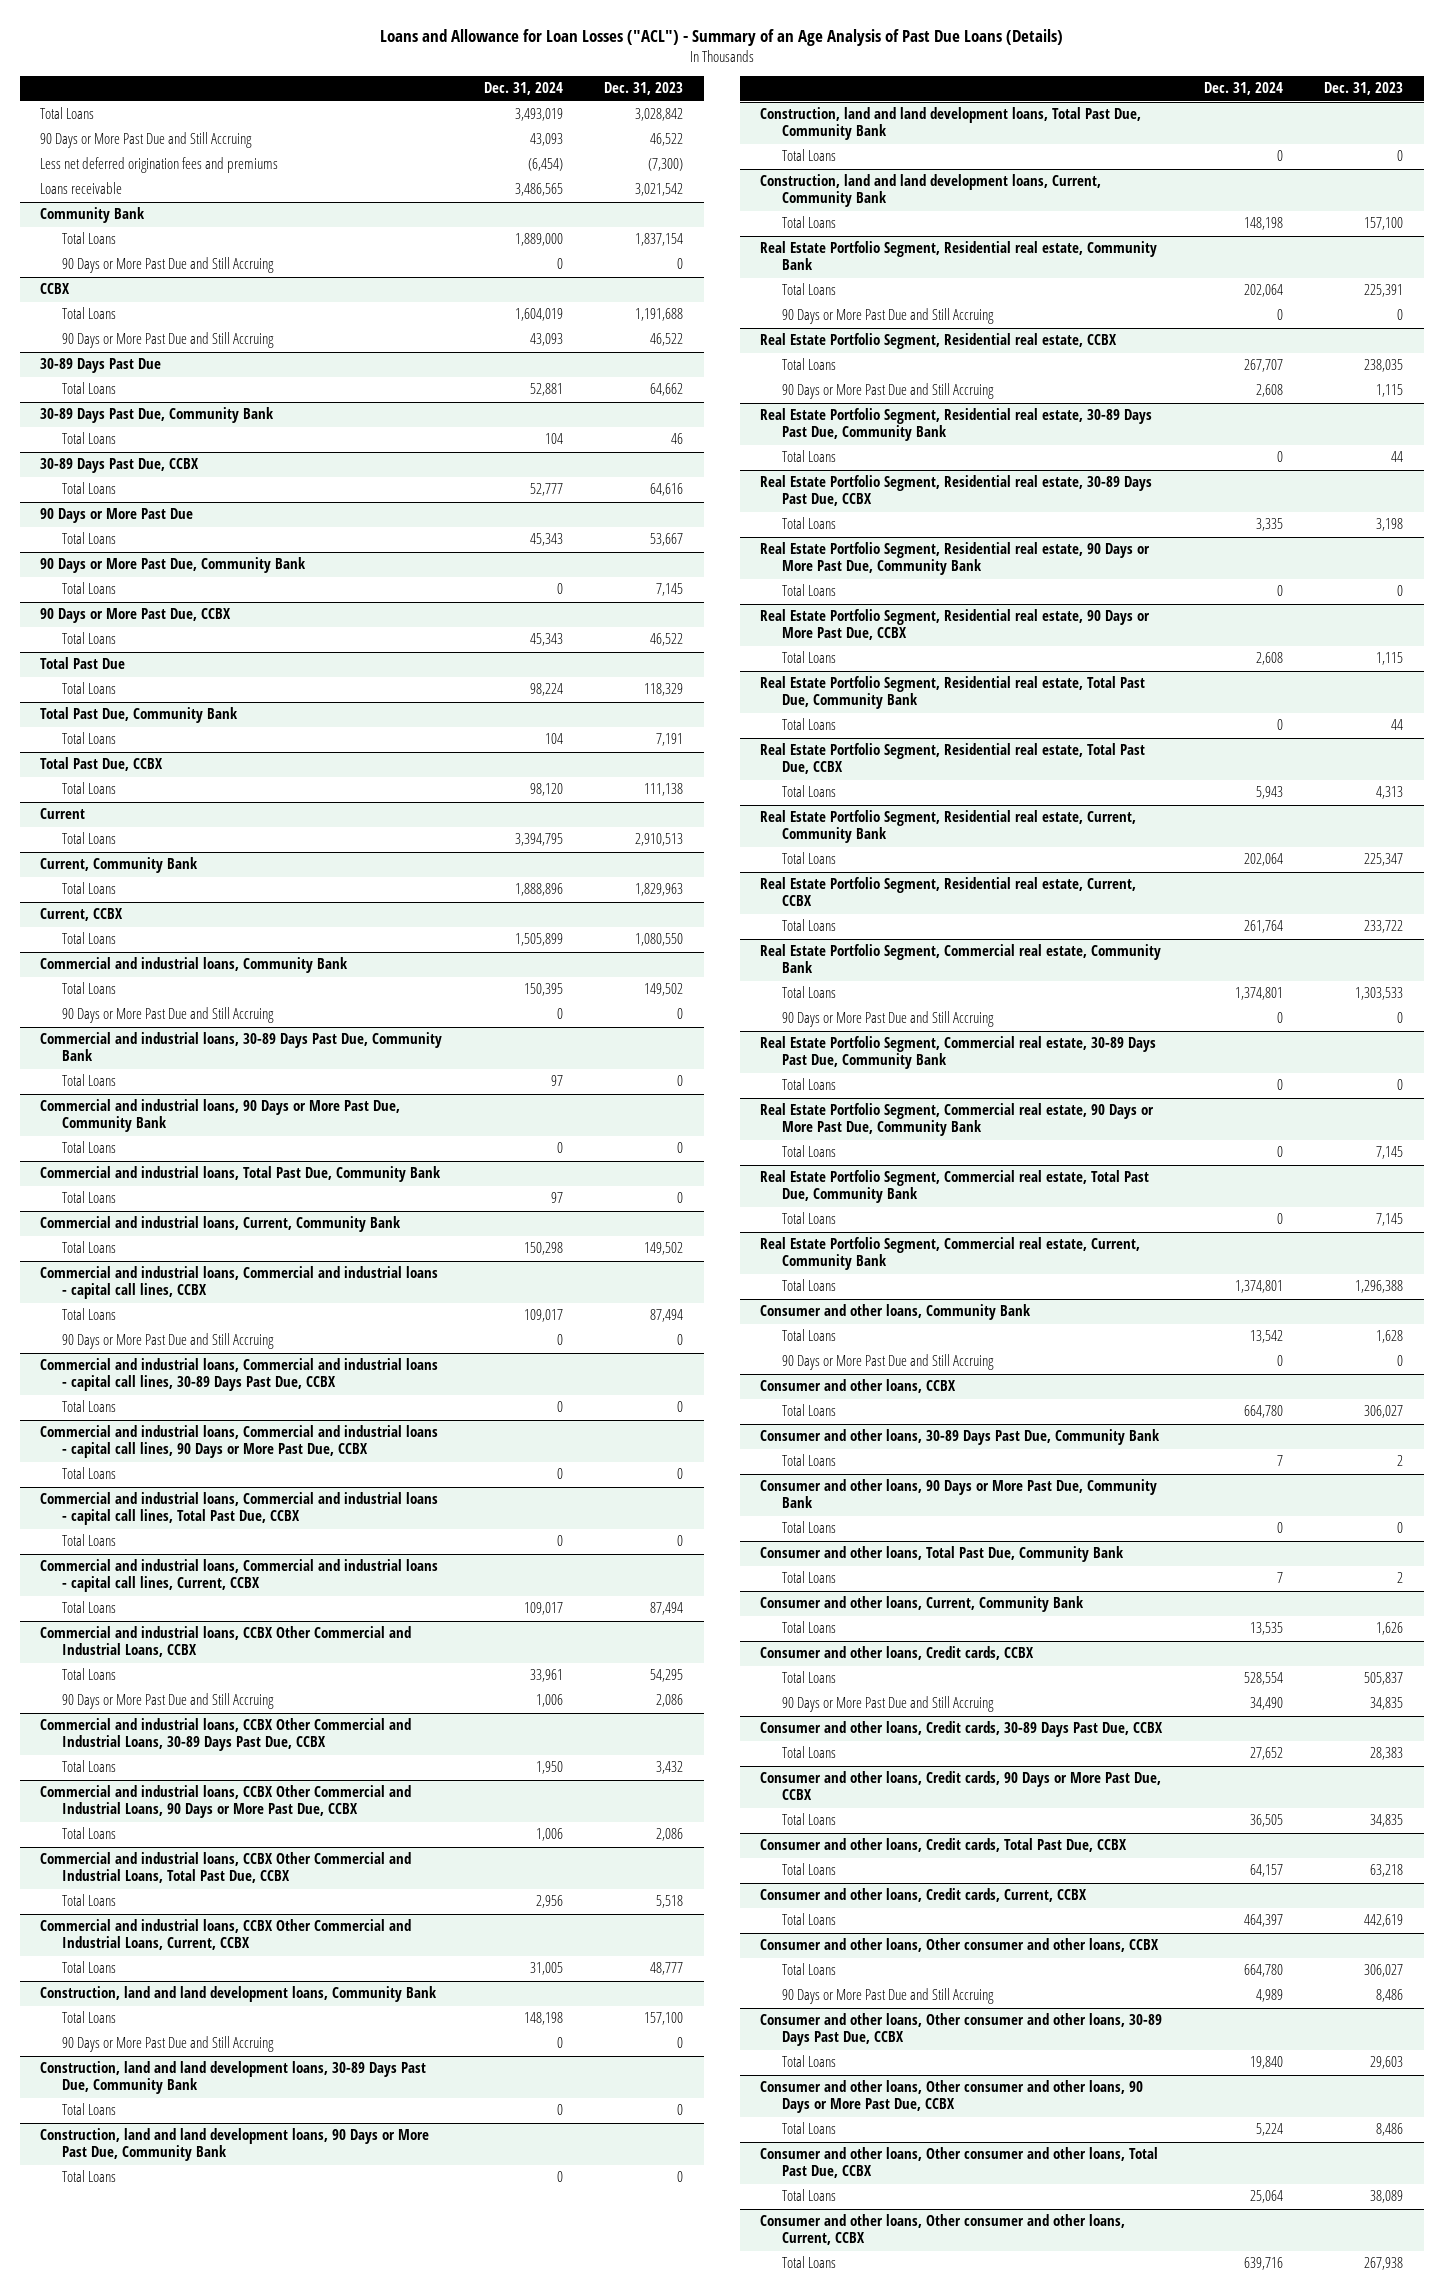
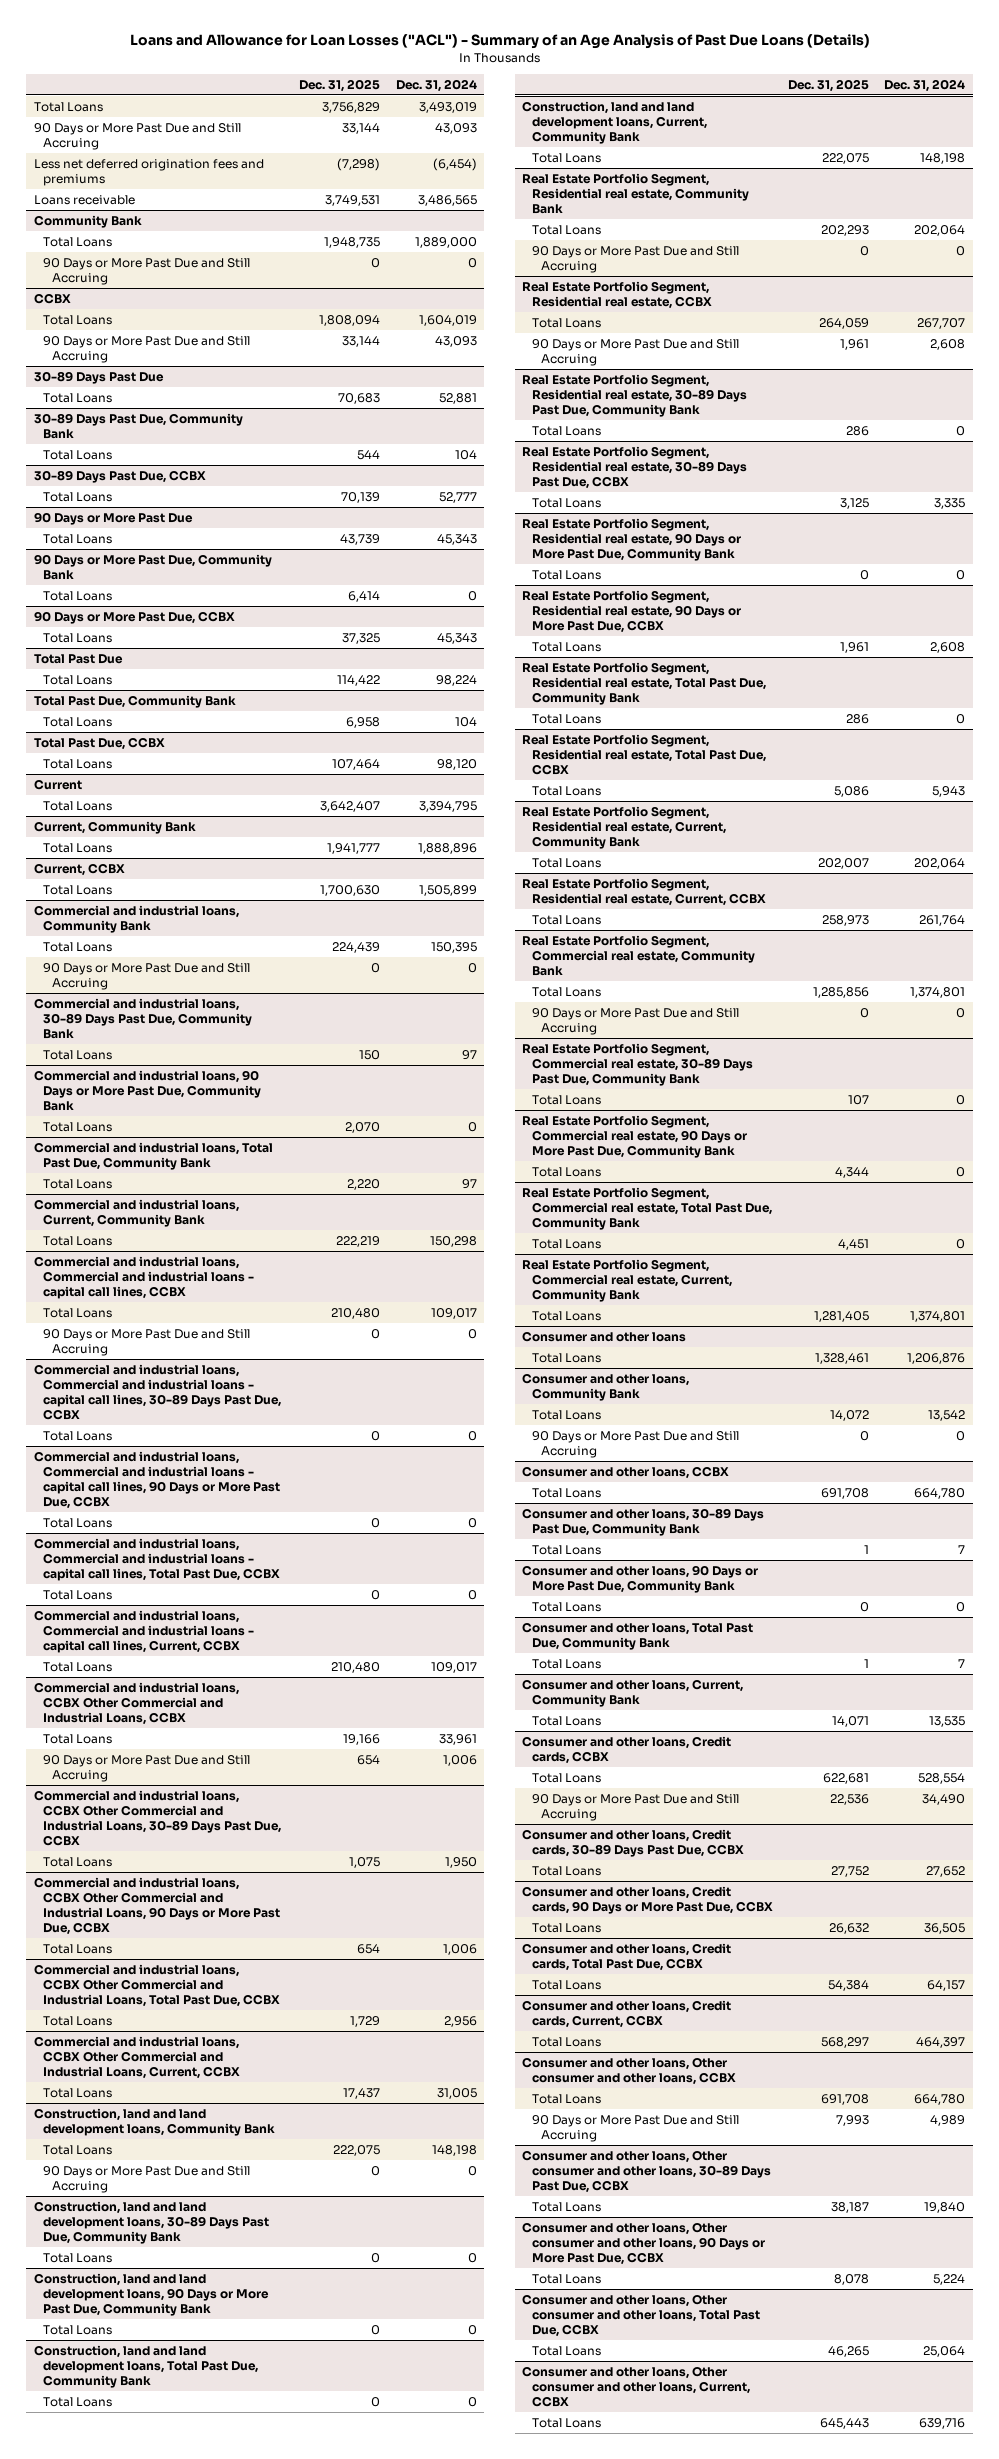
[603,82,683,96] Dec. 31, 2023 -> none
none -> [299,79,381,93] Dec. 31, 2025
none -> [522,1330,687,1342] Consumer and other loans
none -> [531,1352,601,1363] Total Loans

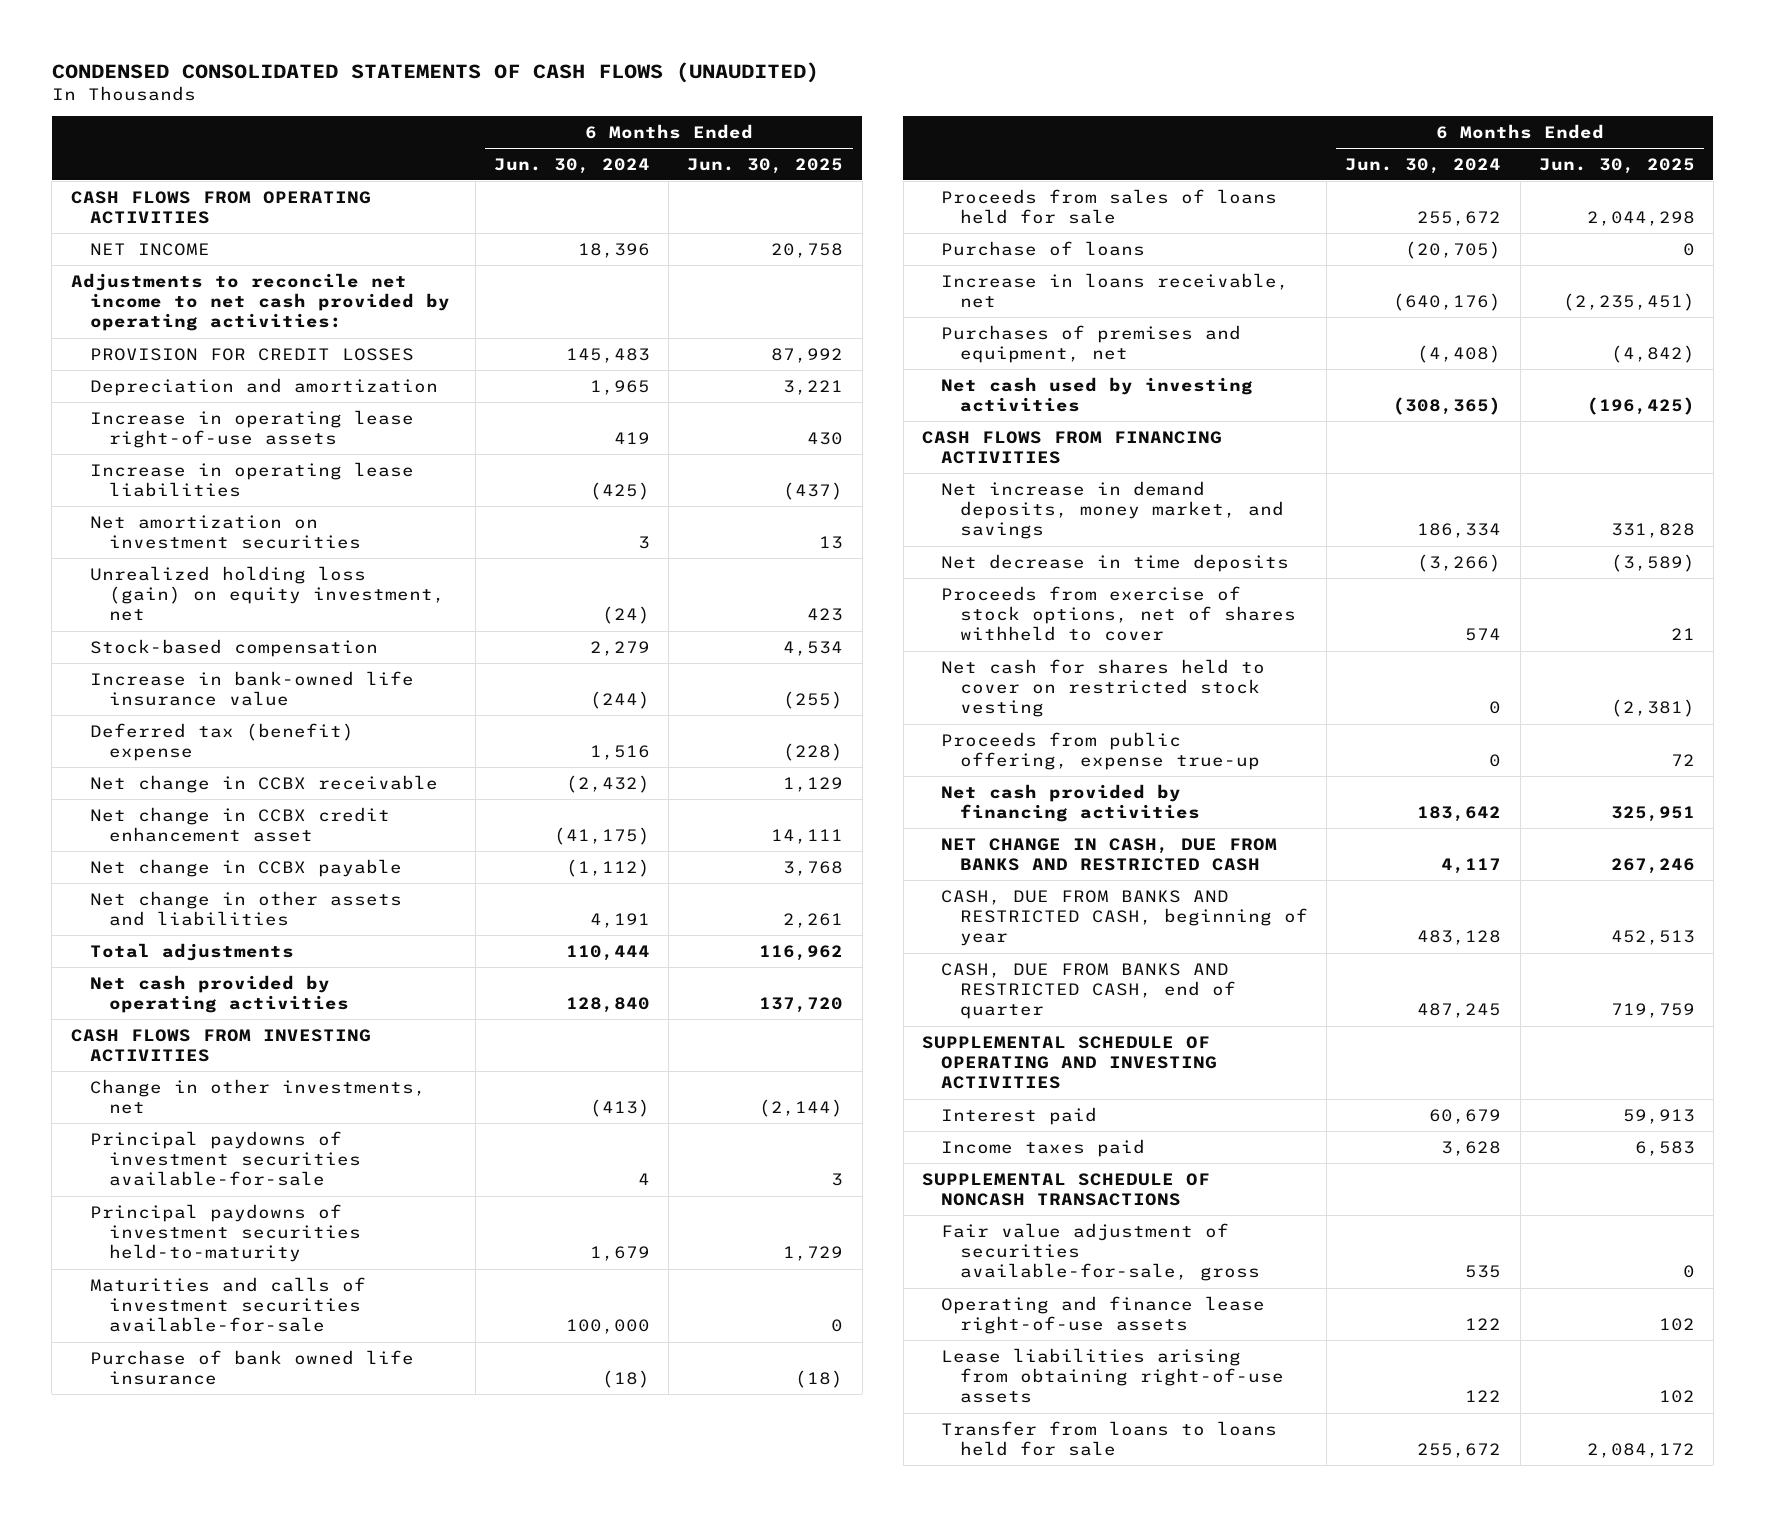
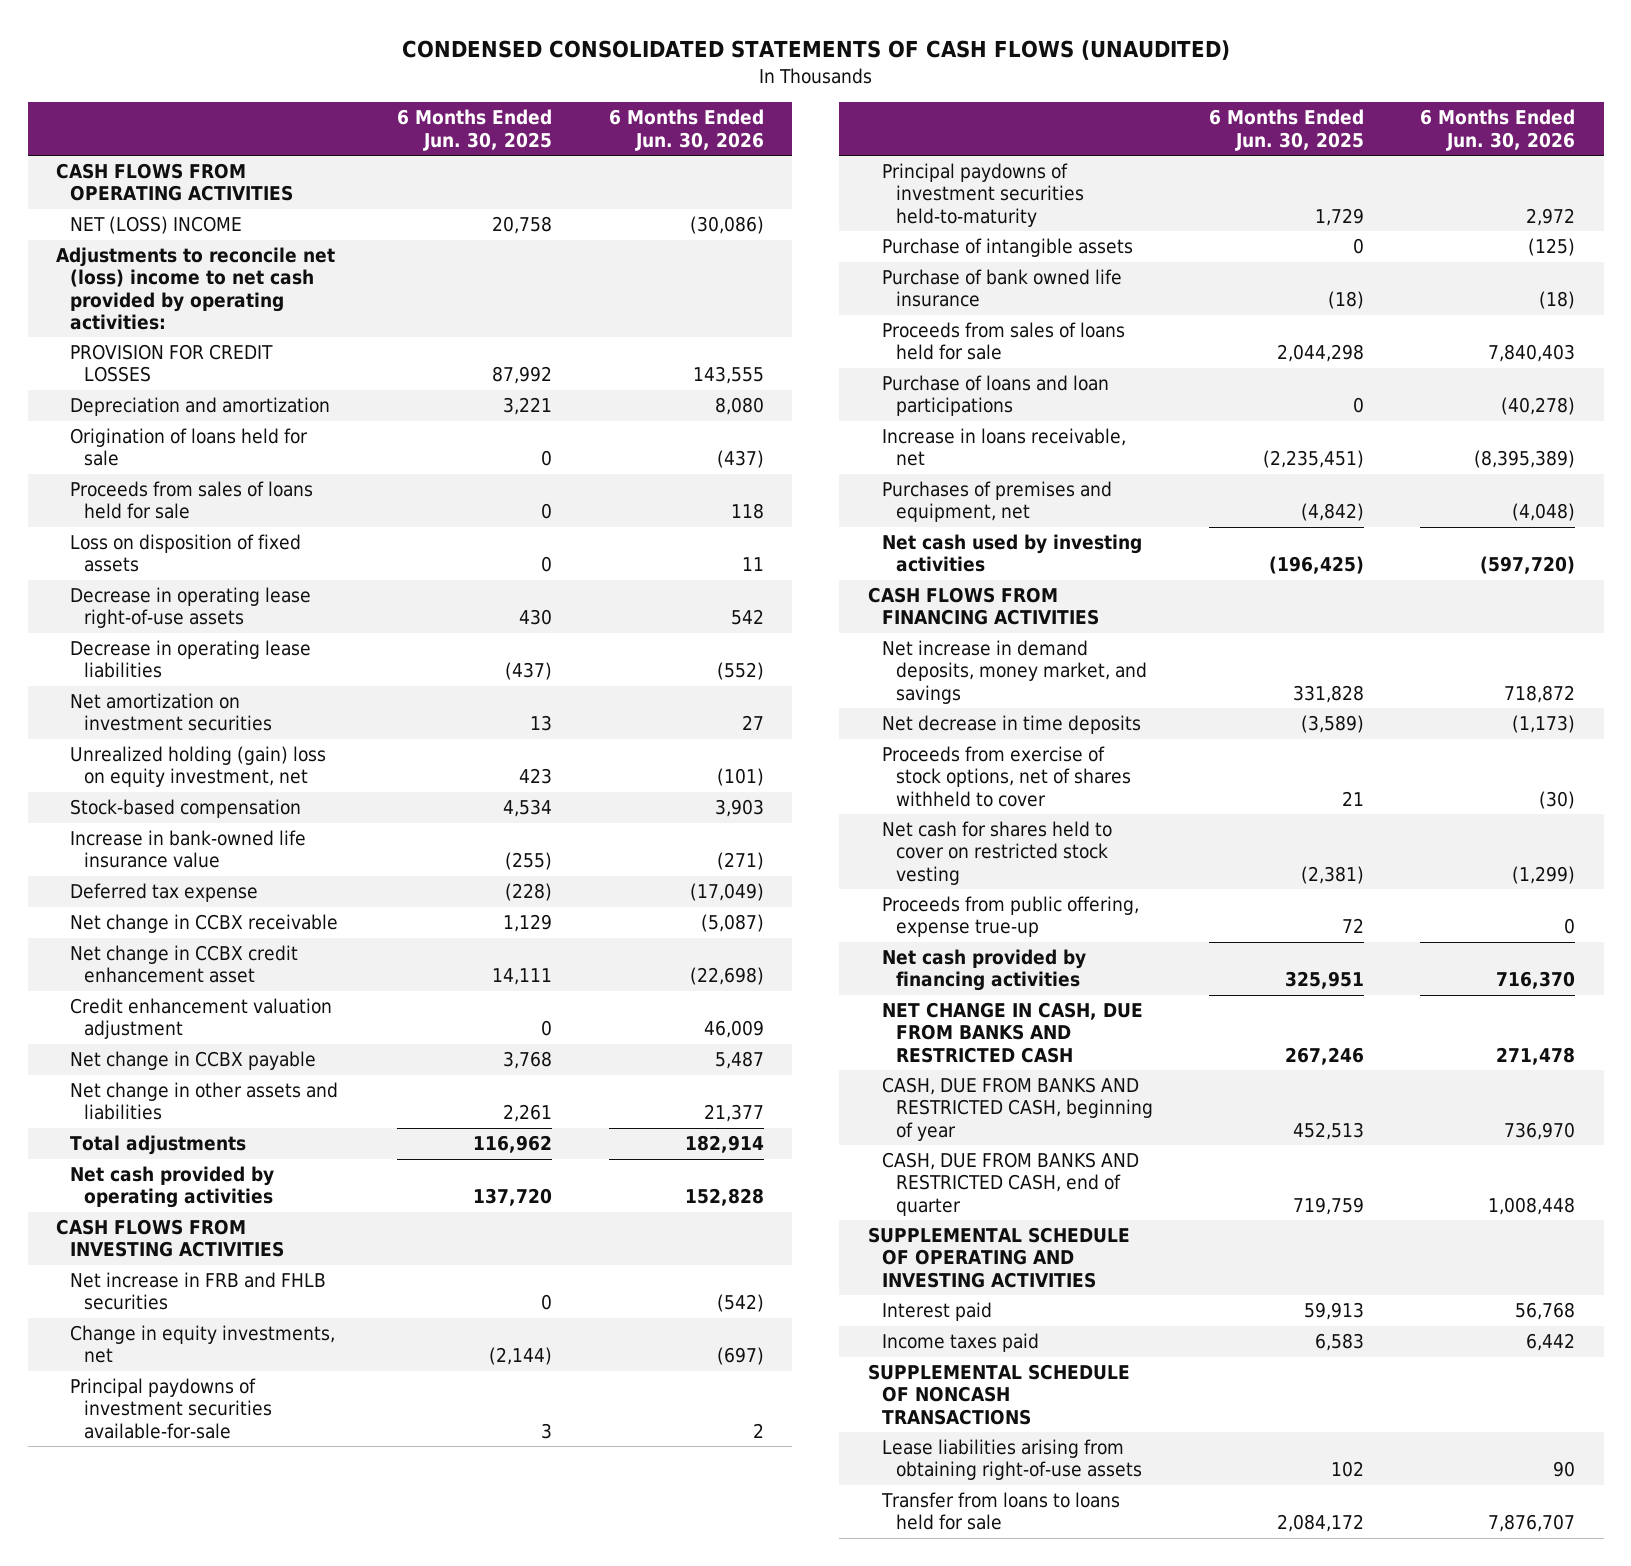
[494,157,651,174] Jun. 30, 2024 -> none
none -> [608,109,764,151] 6 Months Ended Jun. 30, 2026
[89,242,210,256] NET INCOME -> [69,216,242,235] NET (LOSS) INCOME
[70,272,450,332] Adjustments to reconcile net income to net cash provided by operating activities: -> [55,247,335,330] Adjustments to reconcile net (loss) income to net cash provided by operating activities:
none -> [69,428,308,467] Origination of loans held for sale
none -> [69,481,313,520] Proceeds from sales of loans held for sale
none -> [69,534,301,573] Loss on disposition of fixed assets
[89,409,414,449] Increase in operating lease right-of-use assets -> [69,587,311,629] Decrease in operating lease right-of-use assets
[89,461,414,498] Increase in operating lease liabilities -> [69,640,311,679] Decrease in operating lease liabilities
[89,565,445,622] Unrealized holding loss (gain) on equity investment, net -> [69,746,326,788] Unrealized holding (gain) loss on equity investment, net
[89,722,354,762] Deferred tax (benefit) expense -> [69,883,258,903] Deferred tax expense
none -> [69,998,332,1040] Credit enhancement valuation adjustment
[89,1078,426,1115] Change in other investments, net -> [69,1272,326,1311] Net increase in FRB and FHLB securities
[759,1099,844,1118] (2,144) -> [541,1294,553,1311] 0
none -> [69,1325,335,1364] Change in equity investments, net
[89,1276,366,1333] Maturities and calls of investment securities available-for-sale -> none
none -> [881,238,1133,258] Purchase of intangible assets
[941,240,1146,256] Purchase of loans -> [881,375,1109,417] Purchase of loans and loan participations
[941,1222,1261,1282] Fair value adjustment of securities available-for-sale, gross -> none
[941,1295,1266,1335] Operating and finance lease right-of-use assets -> none

